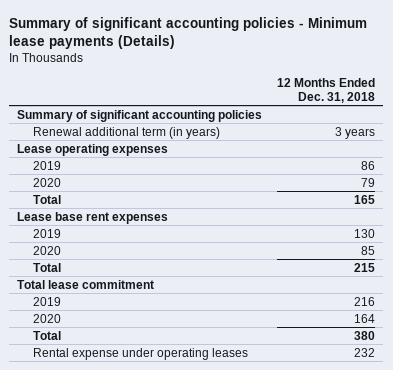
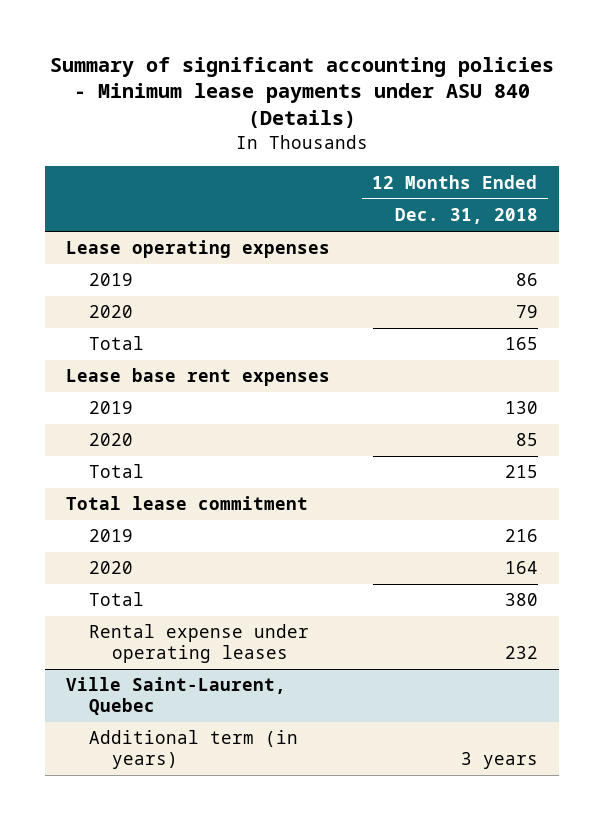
[9,16,368,50] Summary of significant accounting policies - Minimum lease payments (Details) -> [49,56,554,129] Summary of significant accounting policies - Minimum lease payments under ASU 840 (Details)
[17,109,263,122] Summary of significant accounting policies -> none
[33,126,221,139] Renewal additional term (in years) -> none
none -> [66,677,287,715] Ville Saint-Laurent, Quebec
none -> [89,730,299,769] Additional term (in years)

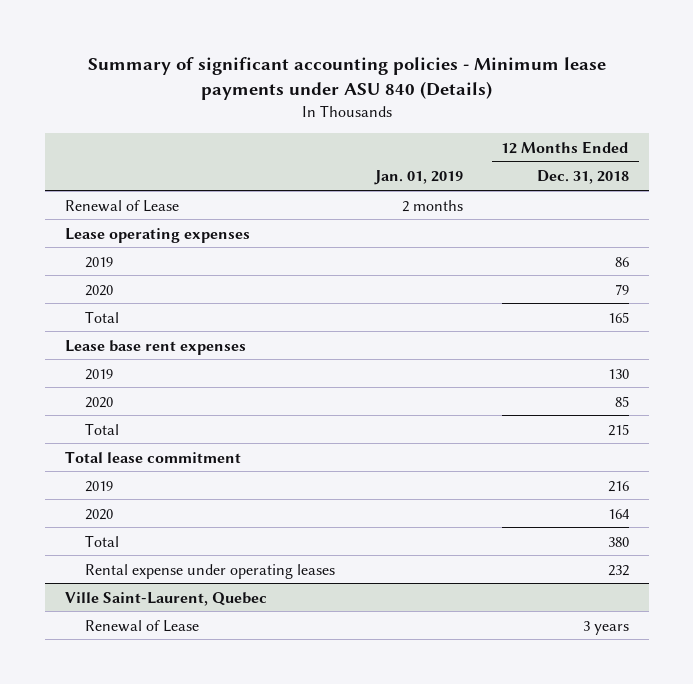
none -> [373,170,463,186] Jan. 01, 2019
none -> [64,199,179,212] Renewal of Lease
[89,730,299,769] Additional term (in years) -> [85,619,200,632] Renewal of Lease

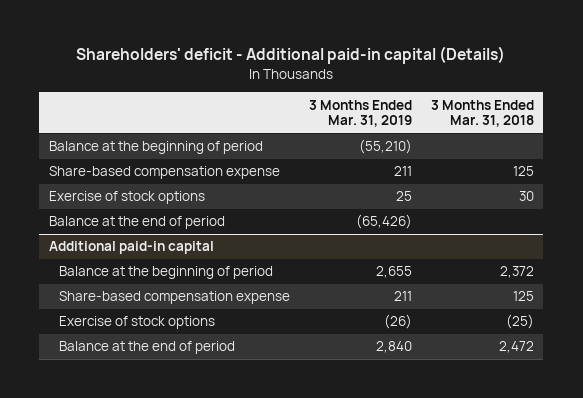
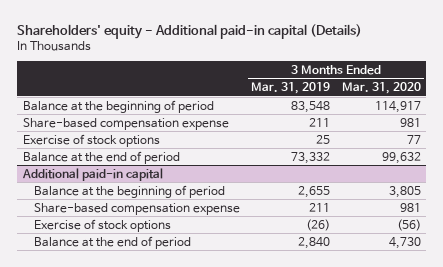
[76,46,506,65] Shareholders' deficit - Additional paid-in capital (Details) -> [16,23,362,39] Shareholders' equity - Additional paid-in capital (Details)
[430,99,534,128] 3 Months Ended Mar. 31, 2018 -> none
none -> [341,82,421,95] Mar. 31, 2020
[358,139,412,155] (55,210) -> [291,100,331,113] 83,548
[355,214,412,230] (65,426) -> [291,151,331,164] 73,332

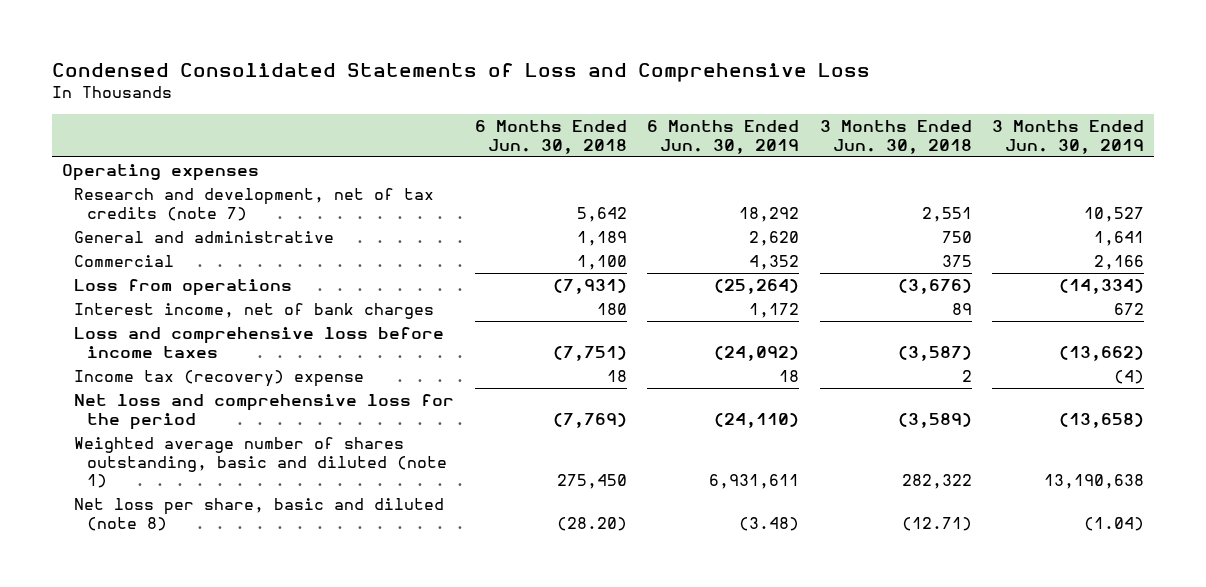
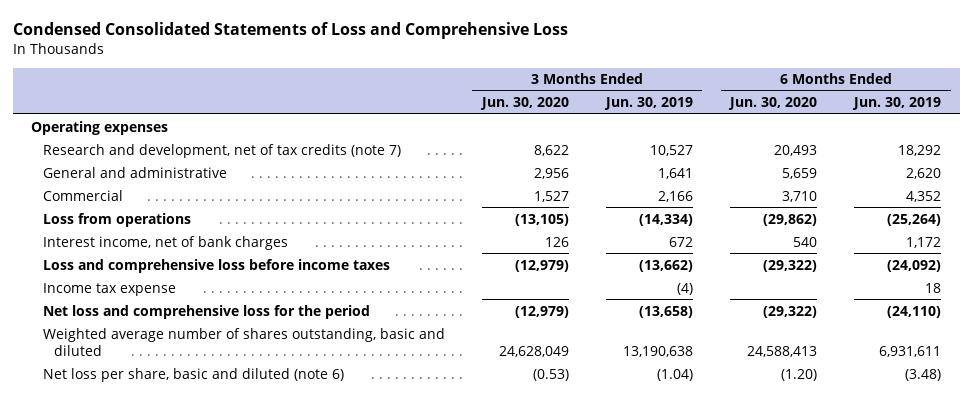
[474,120,627,154] 6 Months Ended Jun. 30, 2018 -> none
[819,120,972,154] 3 Months Ended Jun. 30, 2018 -> none
none -> [479,97,569,111] Jun. 30, 2020
none -> [728,97,818,111] Jun. 30, 2020
[74,370,365,388] Income tax (recovery) expense -> [42,282,176,296] Income tax expense
[74,437,448,489] Weighted average number of shares outstanding, basic and diluted (note 1) -> [42,327,445,356] Weighted average number of shares outstanding, basic and diluted
[74,498,445,531] Net loss per share, basic and diluted (note 8) -> [42,367,344,382] Net loss per share, basic and diluted (note 6)

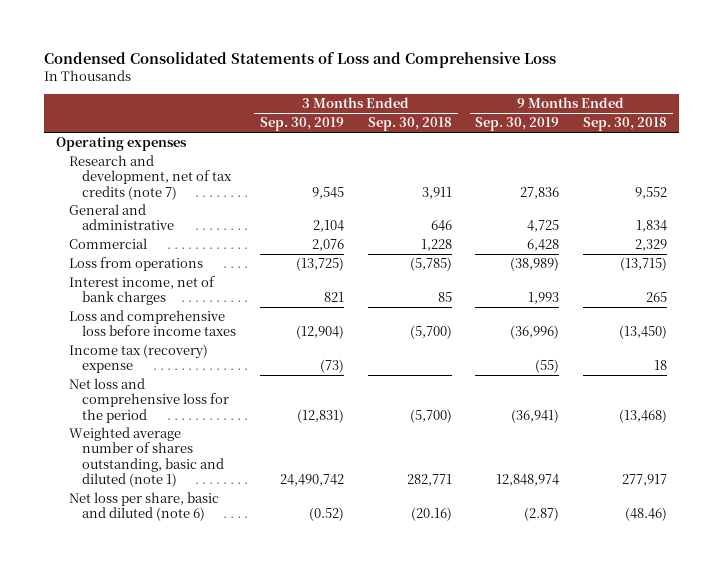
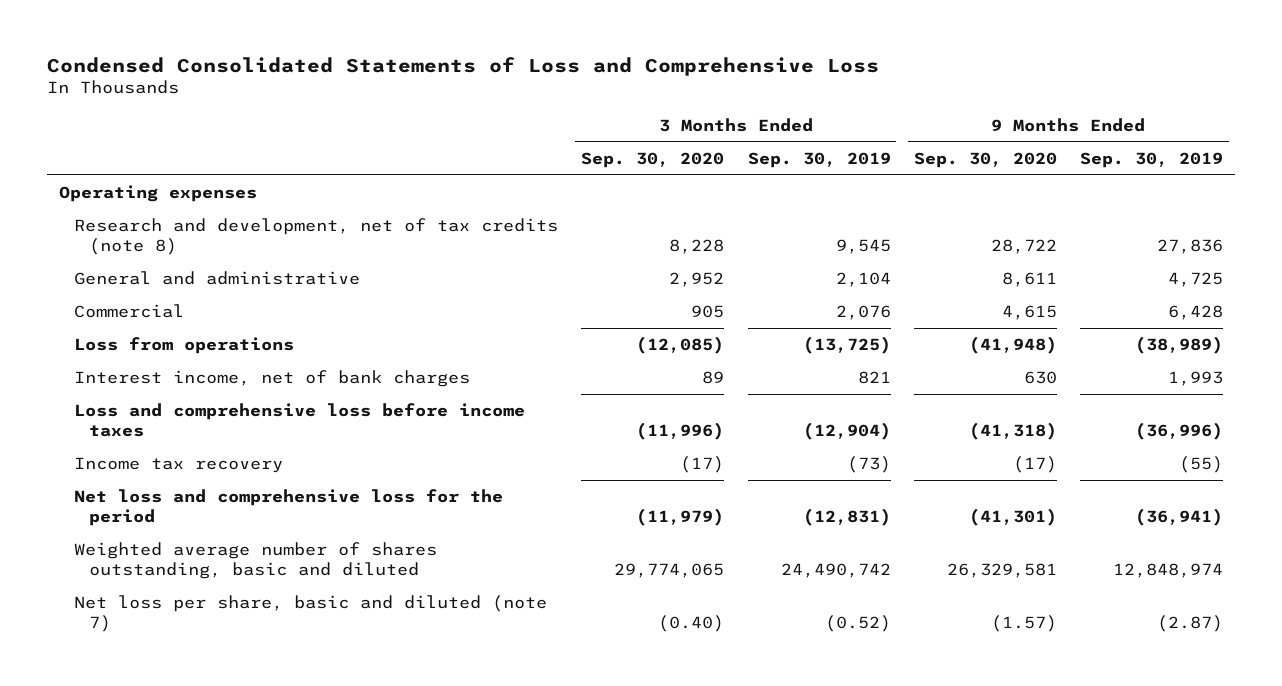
[367,117,452,132] Sep. 30, 2018 -> none
[583,117,668,132] Sep. 30, 2018 -> none
none -> [581,151,725,168] Sep. 30, 2020
none -> [913,151,1057,168] Sep. 30, 2020
[68,155,233,200] Research and development, net of tax credits (note 7) -> [73,217,558,256] Research and development, net of tax credits (note 8)
[68,344,208,374] Income tax (recovery) expense -> [73,456,283,473] Income tax recovery
[68,427,225,487] Weighted average number of shares outstanding, basic and diluted (note 1) -> [73,541,437,580] Weighted average number of shares outstanding, basic and diluted
[68,492,219,522] Net loss per share, basic and diluted (note 6) -> [73,594,547,633] Net loss per share, basic and diluted (note 7)

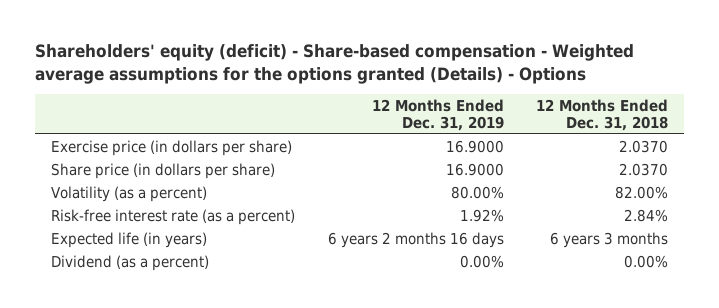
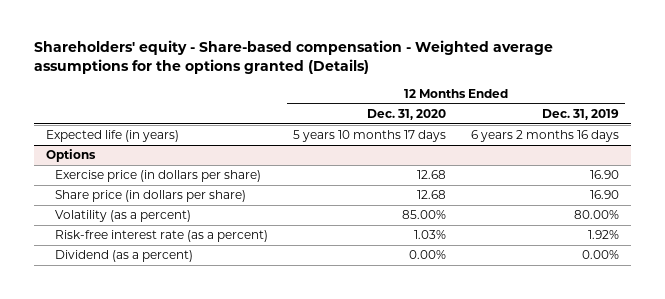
[35,44,635,84] Shareholders' equity (deficit) - Share-based compensation - Weighted average assumptions for the options granted (Details) - Options -> [33,40,553,75] Shareholders' equity - Share-based compensation - Weighted average assumptions for the options granted (Details)
[535,98,668,131] 12 Months Ended Dec. 31, 2018 -> none
none -> [366,108,446,120] Dec. 31, 2020
[51,231,208,248] Expected life (in years) -> [45,130,179,143] Expected life (in years)
none -> [45,149,96,163] Options
[445,139,504,153] 16.9000 -> [589,170,619,180] 16.90
[445,162,504,176] 16.9000 -> [589,190,619,200] 16.90

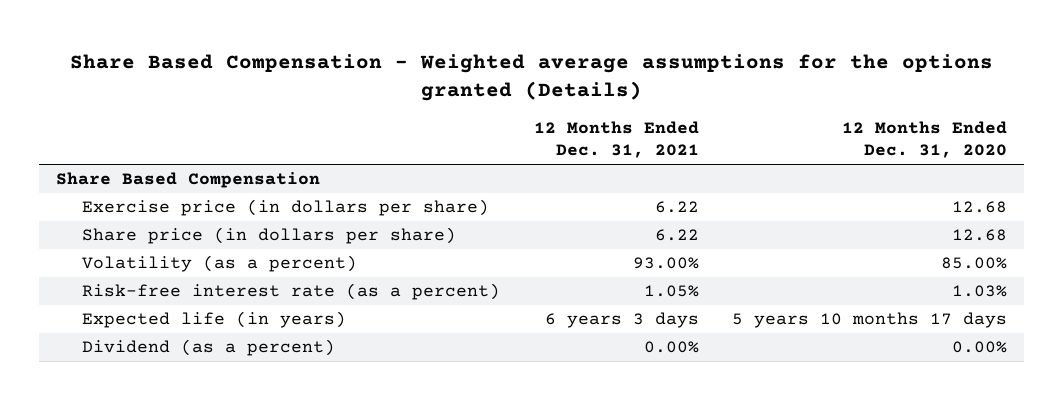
[33,40,553,75] Shareholders' equity - Share-based compensation - Weighted average assumptions for the options granted (Details) -> [69,53,993,101] Share Based Compensation - Weighted average assumptions for the options granted (Details)
[541,108,619,120] Dec. 31, 2019 -> none
none -> [533,121,699,159] 12 Months Ended Dec. 31, 2021
[45,149,96,163] Options -> none
none -> [55,172,320,189] Share Based Compensation
[45,130,179,143] Expected life (in years) -> [82,311,347,329] Expected life (in years)

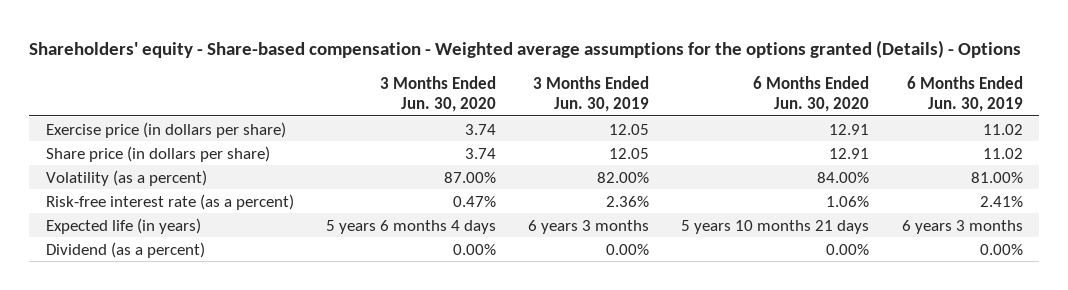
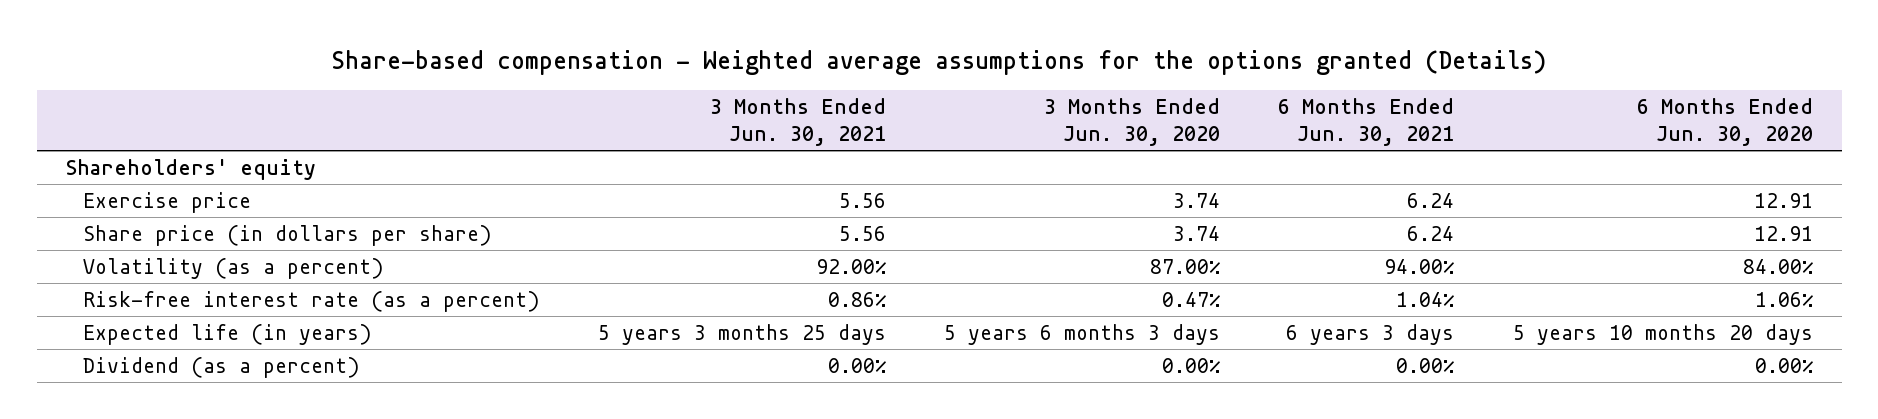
[29,40,1022,59] Shareholders' equity - Share-based compensation - Weighted average assumptions for the options granted (Details) - Options -> [331,50,1547,76] Share-based compensation - Weighted average assumptions for the options granted (Details)
[533,76,650,112] 3 Months Ended Jun. 30, 2019 -> none
[906,76,1023,112] 6 Months Ended Jun. 30, 2019 -> none
none -> [710,97,887,146] 3 Months Ended Jun. 30, 2021
none -> [1278,97,1455,146] 6 Months Ended Jun. 30, 2021
none -> [65,158,316,180] Shareholders' equity
[45,121,286,138] Exercise price (in dollars per share) -> [83,191,252,213] Exercise price
[325,219,496,234] 5 years 6 months 4 days -> [944,323,1221,345] 5 years 6 months 3 days
[681,219,870,234] 5 years 10 months 21 days -> [1512,323,1813,345] 5 years 10 months 20 days

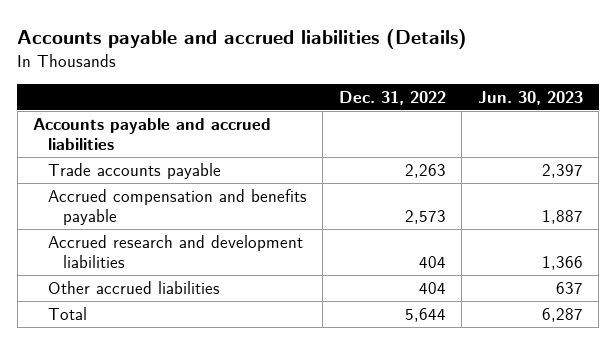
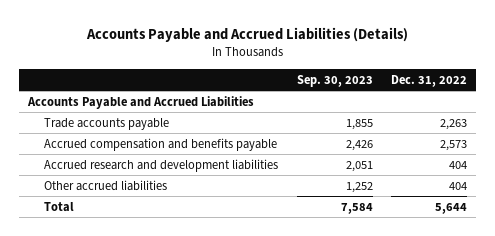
[17,28,468,49] Accounts payable and accrued liabilities (Details) -> [85,26,408,42] Accounts Payable and Accrued Liabilities (Details)
[477,90,583,105] Jun. 30, 2023 -> none
none -> [296,74,373,87] Sep. 30, 2023
[33,118,272,151] Accounts payable and accrued liabilities -> [27,95,255,109] Accounts Payable and Accrued Liabilities

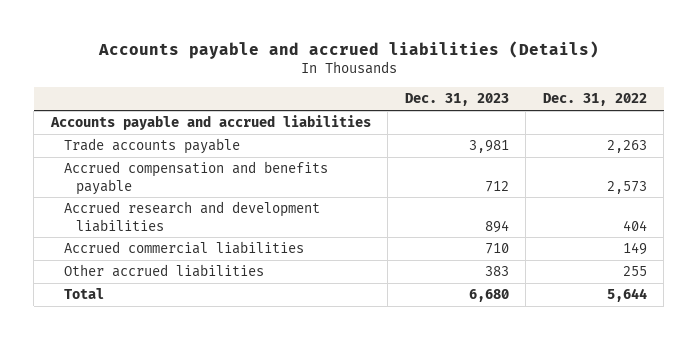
[85,26,408,42] Accounts Payable and Accrued Liabilities (Details) -> [97,41,599,60] Accounts payable and accrued liabilities (Details)
[296,74,373,87] Sep. 30, 2023 -> none
none -> [404,93,509,107] Dec. 31, 2023
[27,95,255,109] Accounts Payable and Accrued Liabilities -> [49,115,371,131] Accounts payable and accrued liabilities
none -> [63,241,304,255] Accrued commercial liabilities
[448,181,467,190] 404 -> [622,266,647,277] 255

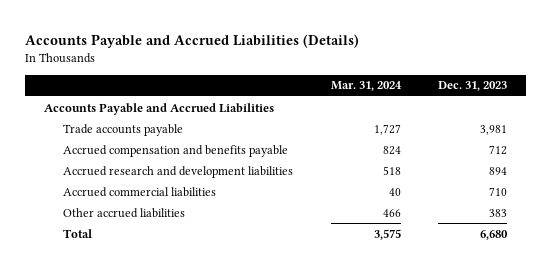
[97,41,599,60] Accounts payable and accrued liabilities (Details) -> [25,33,360,48] Accounts Payable and Accrued Liabilities (Details)
[542,93,647,107] Dec. 31, 2022 -> none
none -> [330,81,402,92] Mar. 31, 2024
[49,115,371,131] Accounts payable and accrued liabilities -> [44,102,275,115] Accounts Payable and Accrued Liabilities

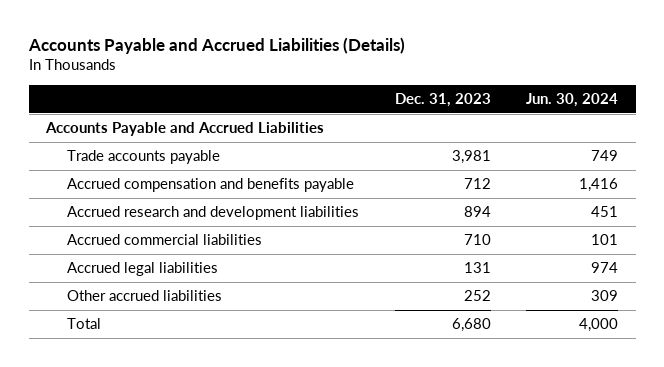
[330,81,402,92] Mar. 31, 2024 -> none
none -> [526,92,619,107] Jun. 30, 2024
none -> [67,262,219,277] Accrued legal liabilities
[489,208,508,217] 383 -> [463,290,491,302] 252

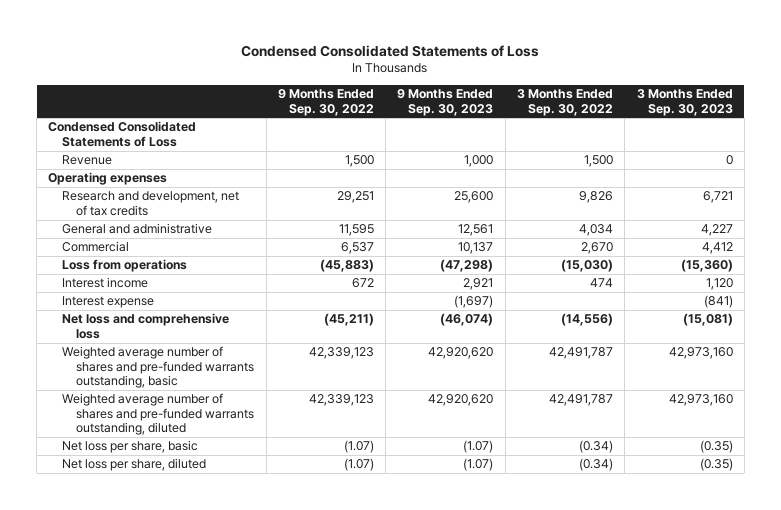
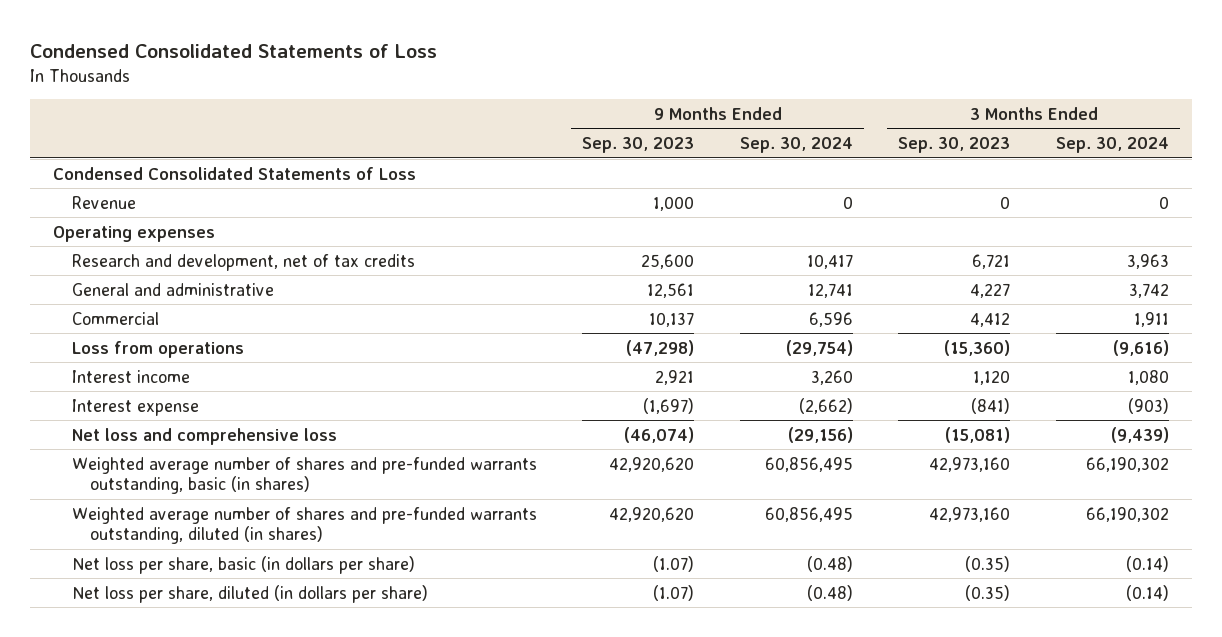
[277,89,374,116] 9 Months Ended Sep. 30, 2022 -> none
[517,89,614,116] 3 Months Ended Sep. 30, 2022 -> none
none -> [739,137,853,154] Sep. 30, 2024
none -> [1056,137,1170,154] Sep. 30, 2024
[62,346,255,389] Weighted average number of shares and pre-funded warrants outstanding, basic -> [71,456,537,495] Weighted average number of shares and pre-funded warrants outstanding, basic (in shares)
[62,393,255,436] Weighted average number of shares and pre-funded warrants outstanding, diluted -> [71,506,537,545] Weighted average number of shares and pre-funded warrants outstanding, diluted (in shares)
[62,440,199,454] Net loss per share, basic -> [71,555,415,574] Net loss per share, basic (in dollars per share)
[62,458,207,472] Net loss per share, diluted -> [71,584,428,603] Net loss per share, diluted (in dollars per share)

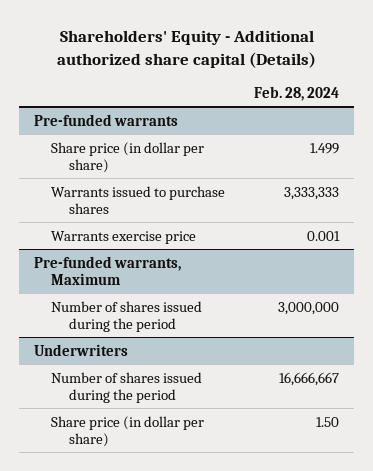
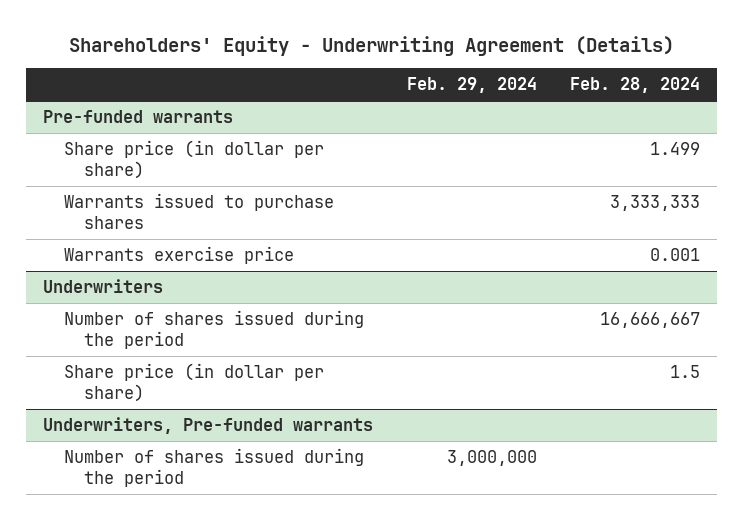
[56,29,316,68] Shareholders' Equity - Additional authorized share capital (Details) -> [68,35,674,56] Shareholders' Equity - Underwriting Agreement (Details)
none -> [406,77,537,94] Feb. 29, 2024
[33,255,181,285] Pre-funded warrants, Maximum -> none
[51,300,203,332] Number of shares issued during the period -> none
[316,416,340,427] 1.50 -> [670,365,701,379] 1.5
none -> [43,417,374,435] Underwriters, Pre-funded warrants
none -> [63,448,364,487] Number of shares issued during the period

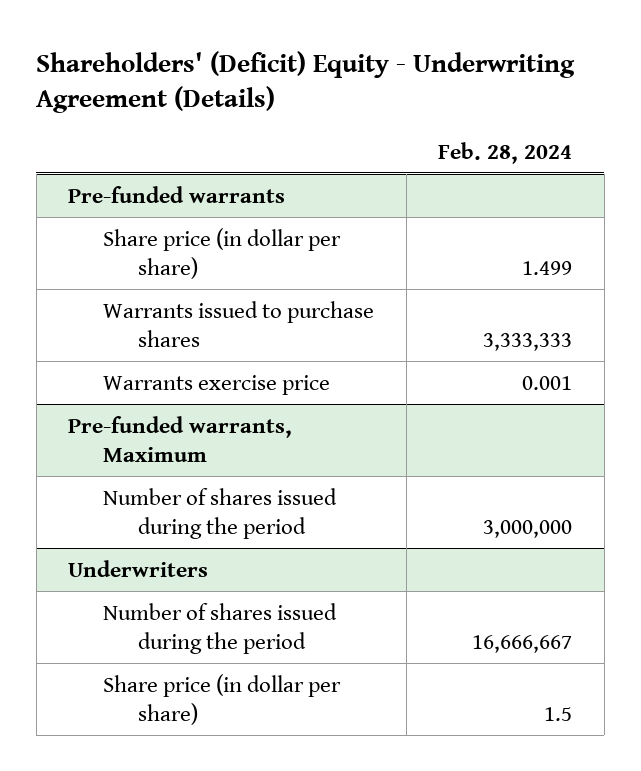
[68,35,674,56] Shareholders' Equity - Underwriting Agreement (Details) -> [36,50,576,114] Shareholders' (Deficit) Equity - Underwriting Agreement (Details)
[406,77,537,94] Feb. 29, 2024 -> none
none -> [68,415,293,462] Pre-funded warrants, Maximum
none -> [103,487,338,539] Number of shares issued during the period
[43,417,374,435] Underwriters, Pre-funded warrants -> none
[63,448,364,487] Number of shares issued during the period -> none

